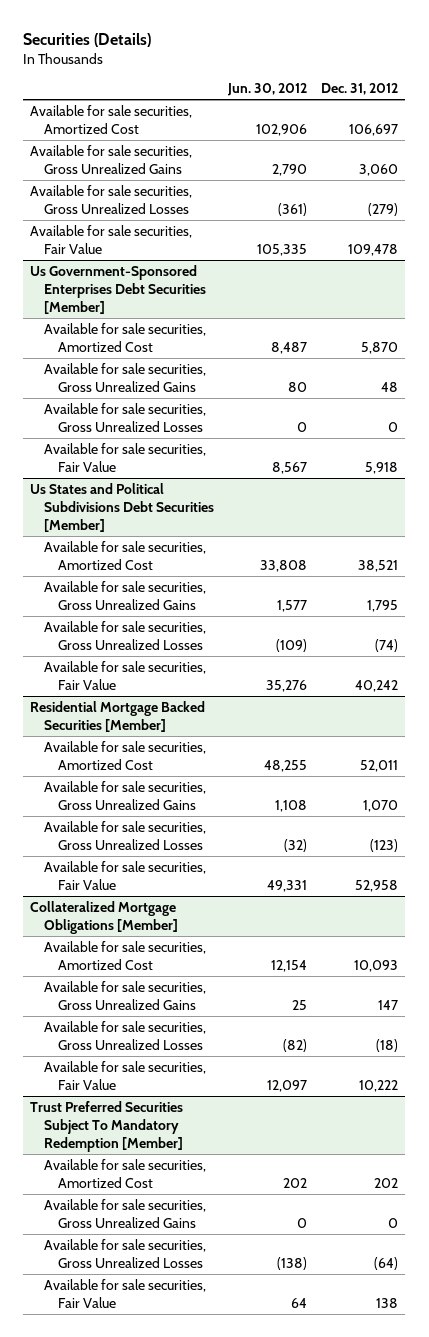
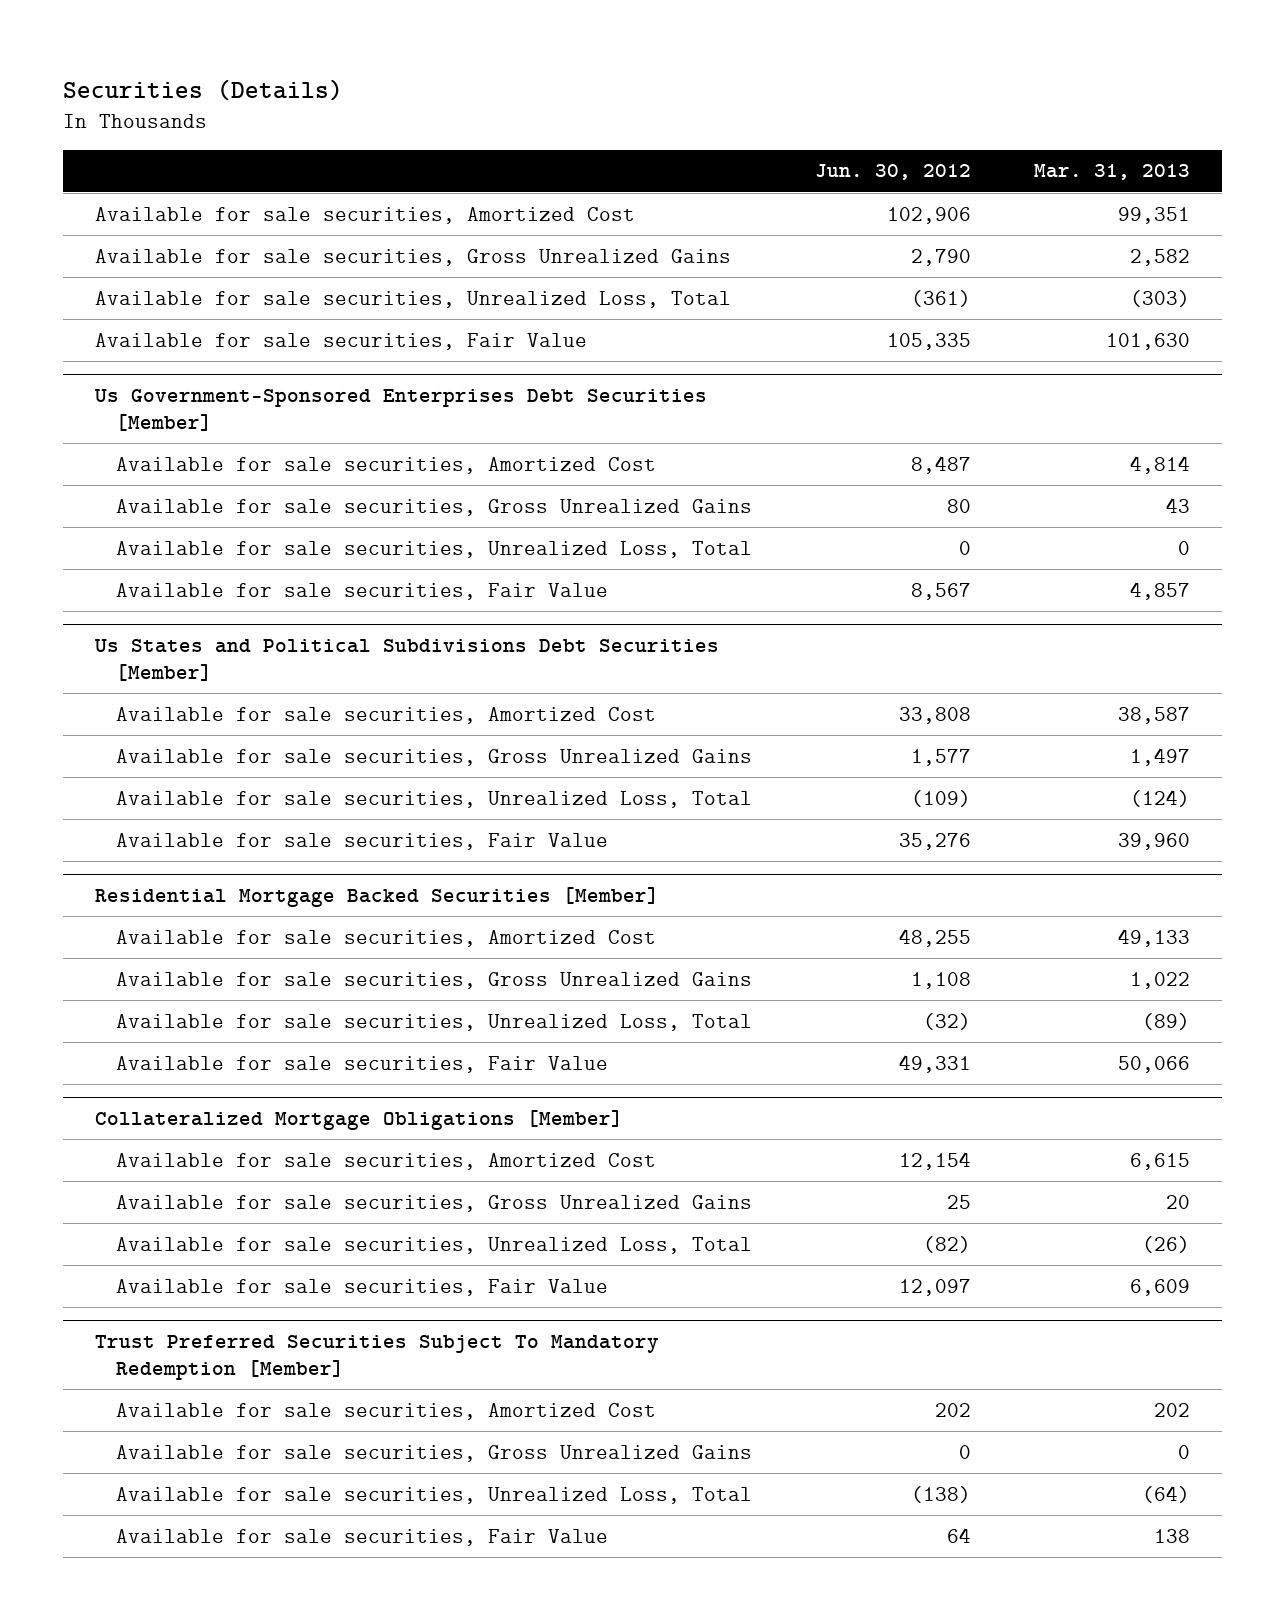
[321,83,399,96] Dec. 31, 2012 -> none
none -> [1034,164,1191,181] Mar. 31, 2013
[30,184,193,214] Available for sale securities, Gross Unrealized Losses -> [94,290,731,308] Available for sale securities, Unrealized Loss, Total
[44,402,207,432] Available for sale securities, Gross Unrealized Losses -> [116,540,753,558] Available for sale securities, Unrealized Loss, Total
[44,620,207,650] Available for sale securities, Gross Unrealized Losses -> [116,790,753,808] Available for sale securities, Unrealized Loss, Total
[44,820,207,850] Available for sale securities, Gross Unrealized Losses -> [116,1013,753,1031] Available for sale securities, Unrealized Loss, Total
[44,1020,207,1050] Available for sale securities, Gross Unrealized Losses -> [116,1236,753,1254] Available for sale securities, Unrealized Loss, Total
[44,1238,207,1268] Available for sale securities, Gross Unrealized Losses -> [116,1486,753,1504] Available for sale securities, Unrealized Loss, Total

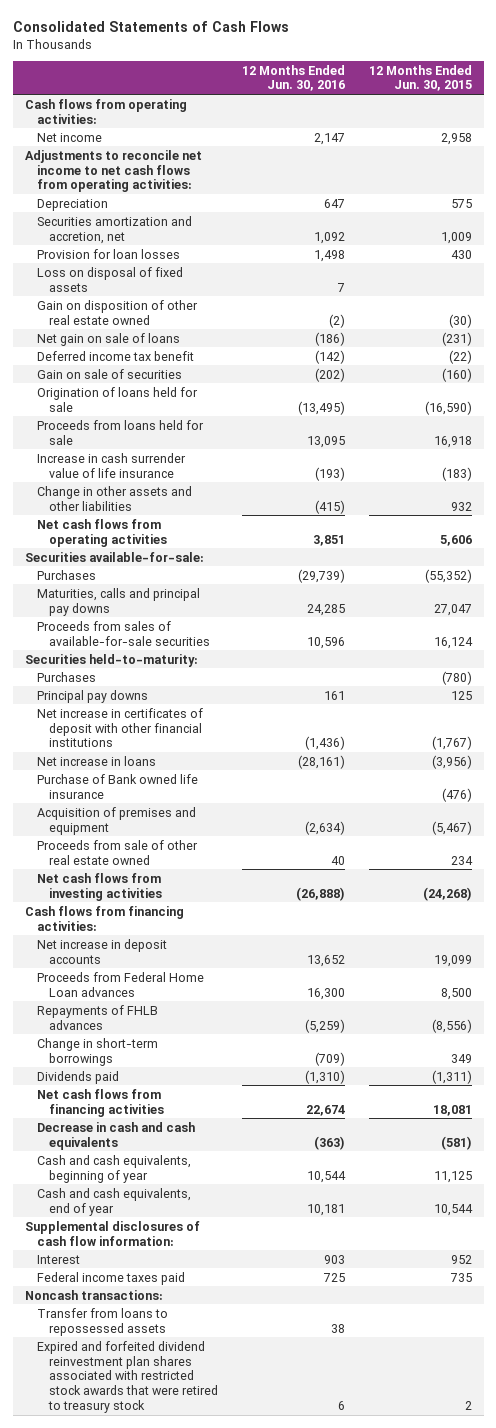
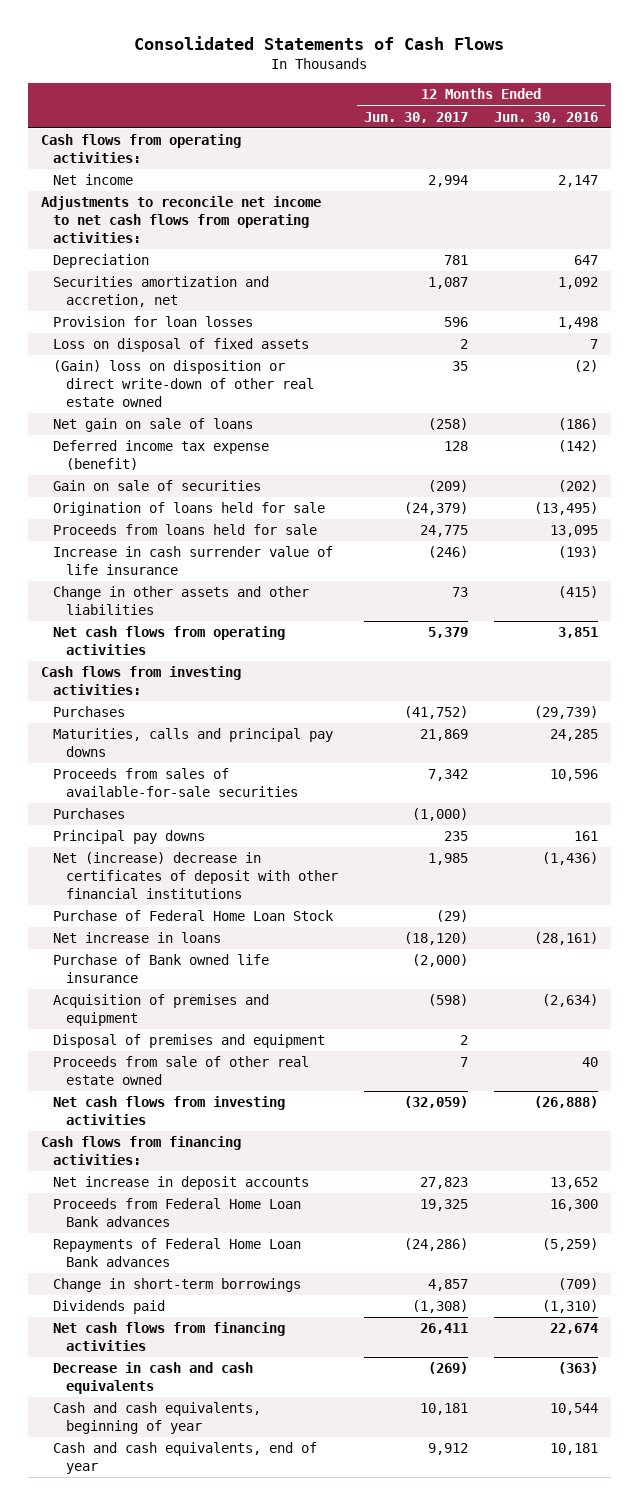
[368,64,472,92] 12 Months Ended Jun. 30, 2015 -> none
none -> [363,111,468,123] Jun. 30, 2017
[36,299,198,325] Gain on disposition of other real estate owned -> [53,360,314,407] (Gain) loss on disposition or direct write-down of other real estate owned
[36,350,194,361] Deferred income tax benefit -> [53,440,270,471] Deferred income tax expense (benefit)
[24,551,204,562] Securities available-for-sale: -> none
none -> [40,666,241,696] Cash flows from investing activities:
[24,653,198,667] Securities held-to-maturity: -> none
[36,707,203,748] Net increase in certificates of deposit with other financial institutions -> [53,852,338,899] Net (increase) decrease in certificates of deposit with other financial institutions
none -> [53,910,335,922] Purchase of Federal Home Loan Stock
none -> [53,1034,326,1049] Disposal of premises and equipment
[36,971,204,997] Proceeds from Federal Home Loan advances -> [53,1198,302,1228] Proceeds from Federal Home Loan Bank advances
[36,1004,158,1030] Repayments of FHLB advances -> [53,1238,302,1268] Repayments of Federal Home Loan Bank advances
[24,1220,200,1246] Supplemental disclosures of cash flow information: -> none
[36,1254,80,1264] Interest -> none
[36,1271,185,1285] Federal income taxes paid -> none
[24,1289,163,1300] Noncash transactions: -> none
[36,1307,168,1336] Transfer from loans to repossessed assets -> none
[36,1340,218,1414] Expired and forfeited dividend reinvestment plan shares associated with restricted stock awards that were retired to treasury stock -> none

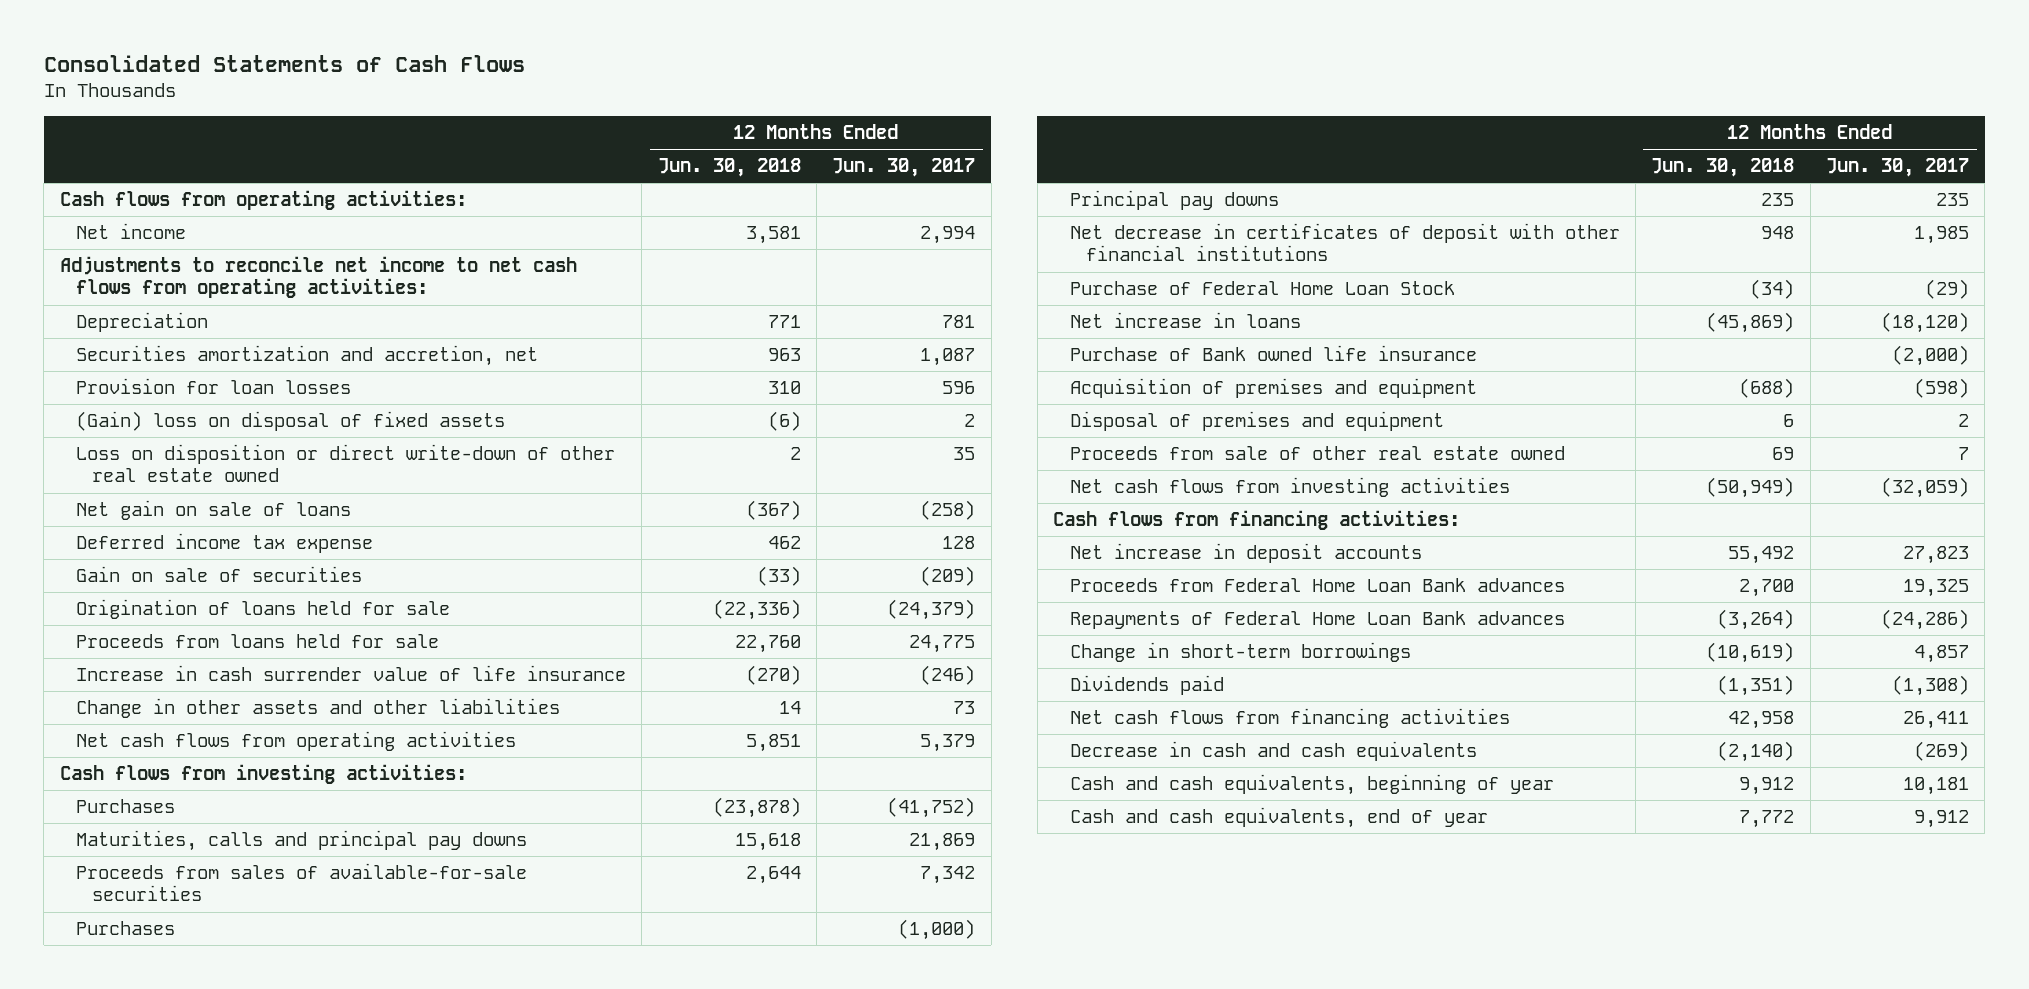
[493,111,598,123] Jun. 30, 2016 -> none
none -> [657,158,801,178] Jun. 30, 2018
[53,338,310,353] Loss on disposal of fixed assets -> [75,411,505,432] (Gain) loss on disposal of fixed assets
[53,360,314,407] (Gain) loss on disposition or direct write-down of other real estate owned -> [75,444,615,483] Loss on disposition or direct write-down of other real estate owned
[53,440,270,471] Deferred income tax expense (benefit) -> [75,533,373,554] Deferred income tax expense
[53,852,338,899] Net (increase) decrease in certificates of deposit with other financial institutions -> [1069,223,1620,262] Net decrease in certificates of deposit with other financial institutions

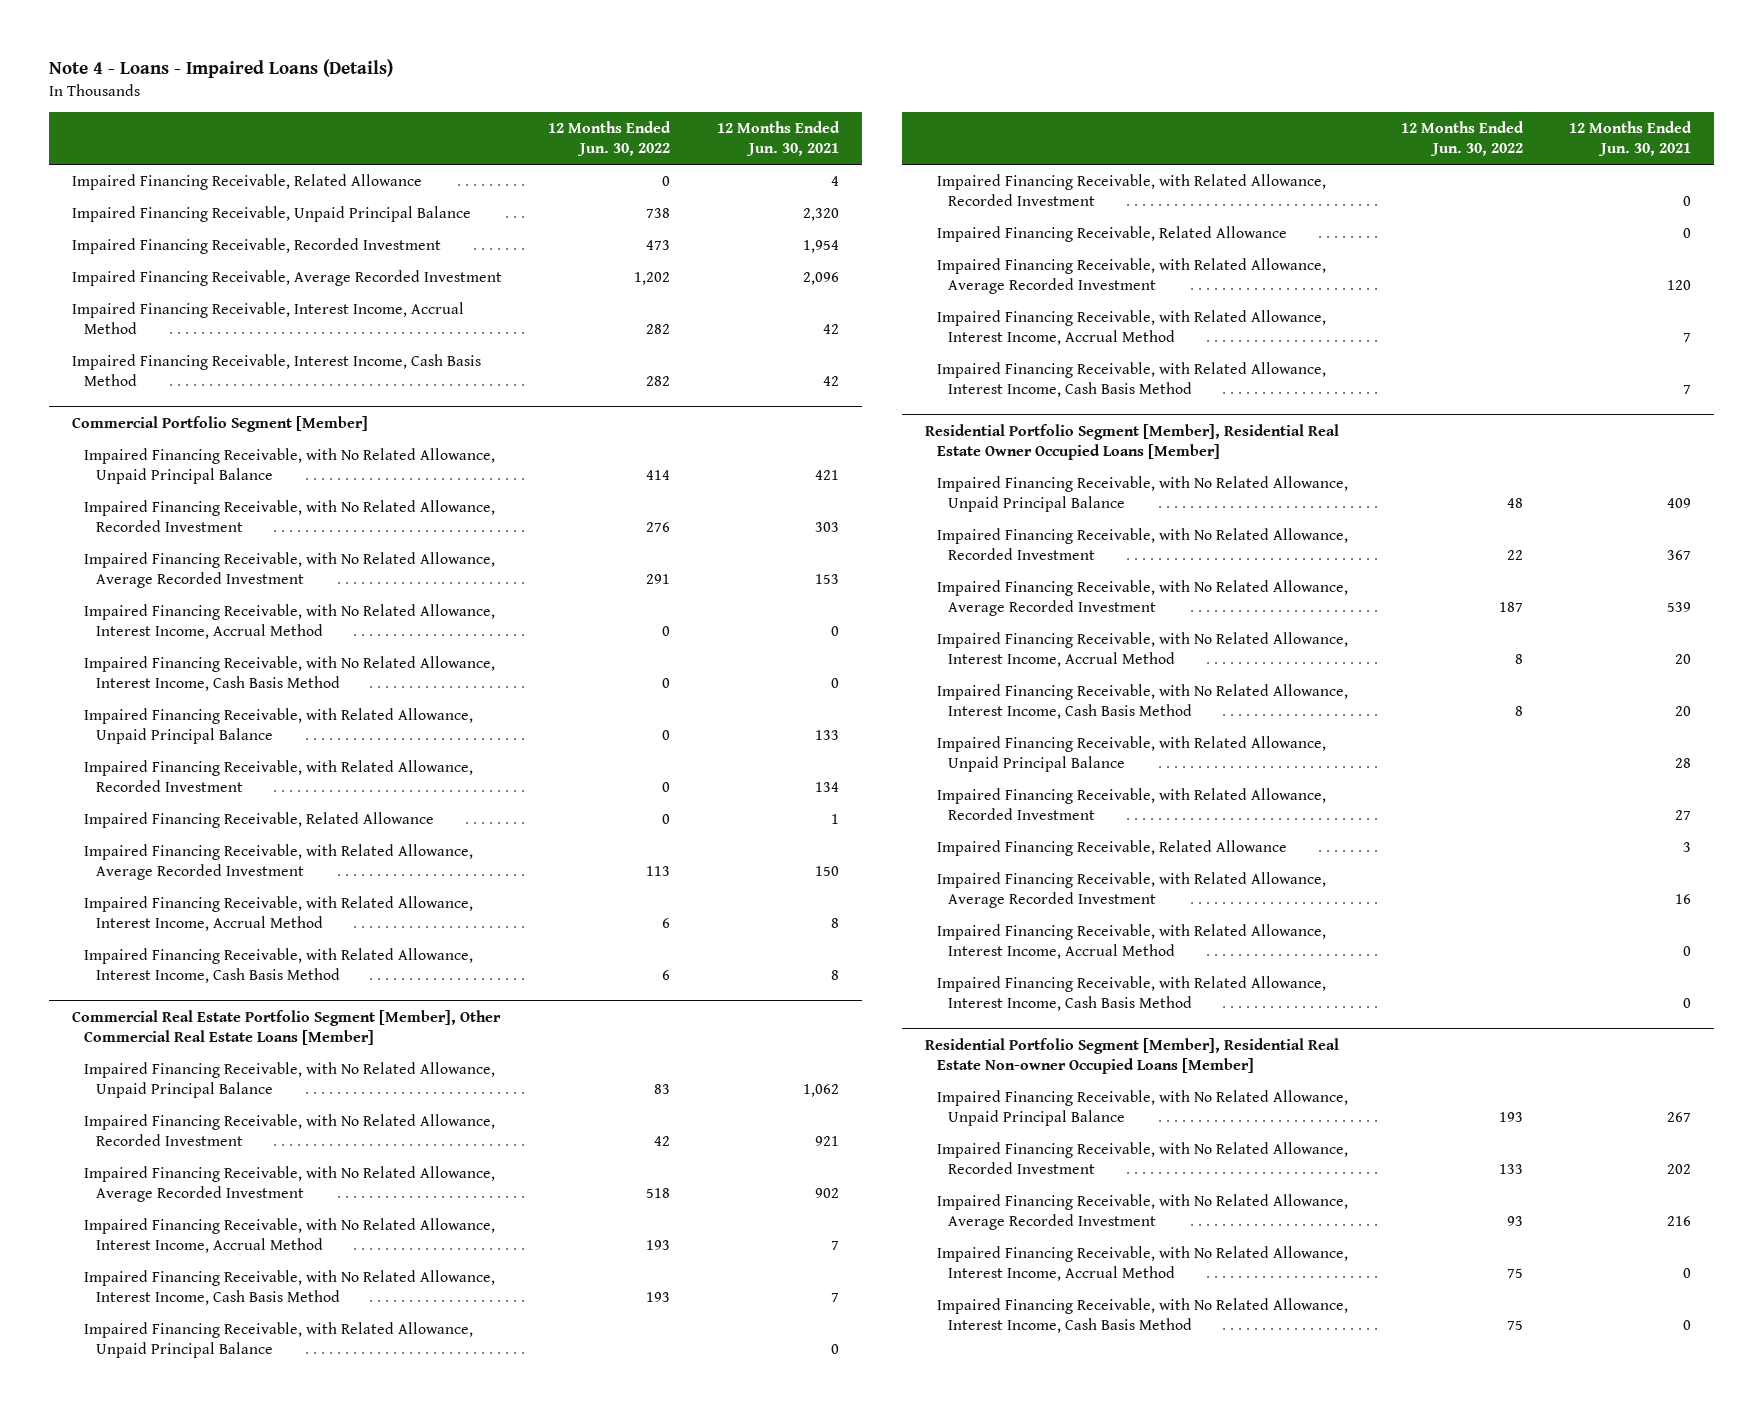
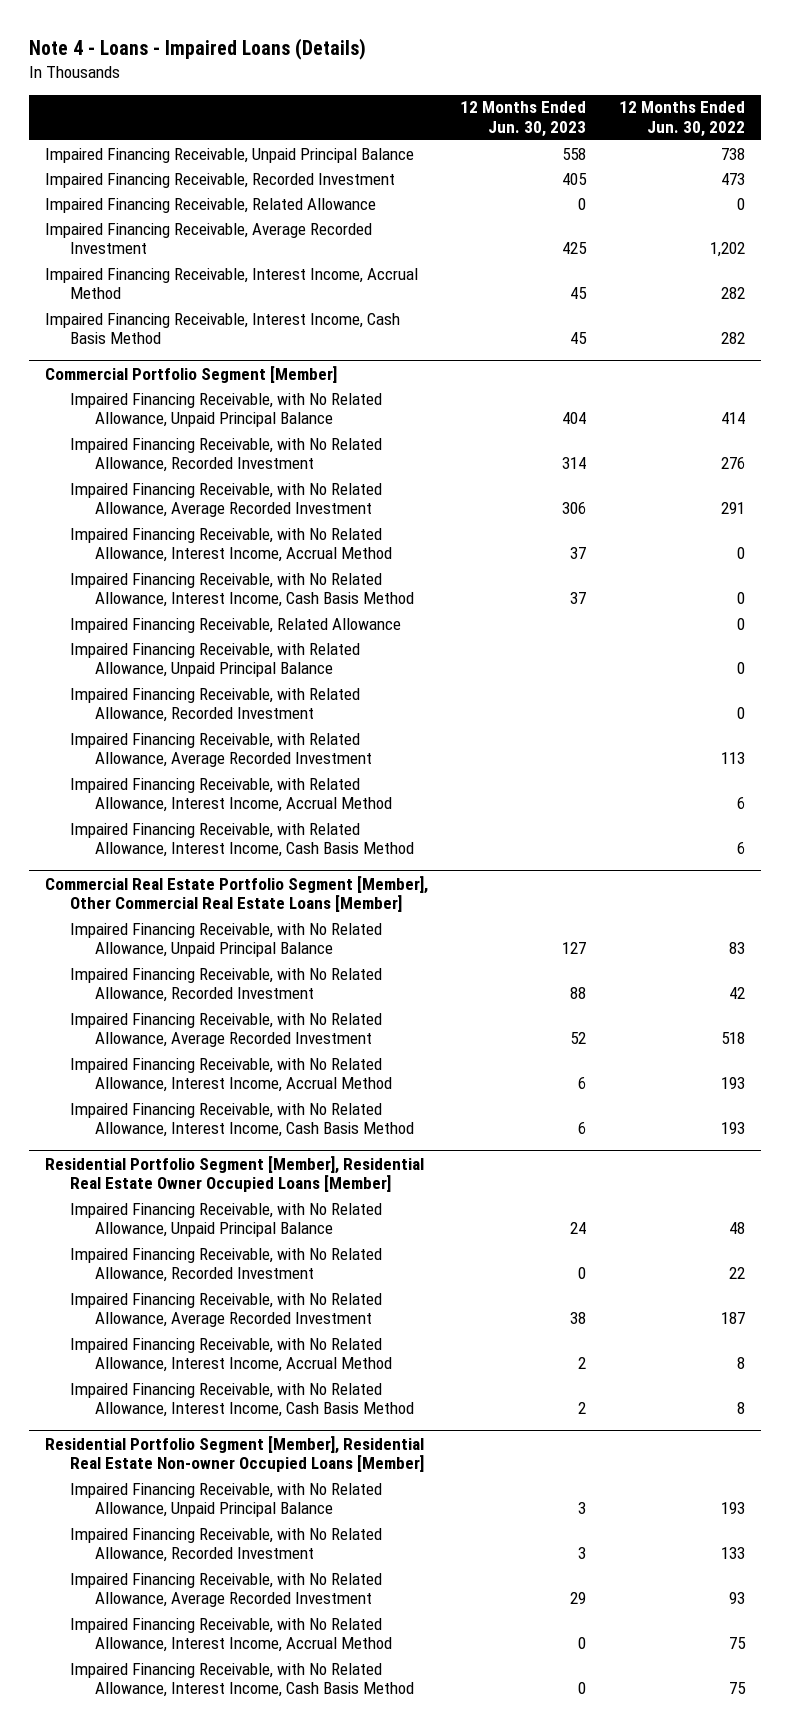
[716,121,840,157] 12 Months Ended Jun. 30, 2021 -> none
none -> [460,101,587,138] 12 Months Ended Jun. 30, 2023
[72,174,423,191] Impaired Financing Receivable, Related Allowance -> [45,197,377,213] Impaired Financing Receivable, Related Allowance
[84,812,435,829] Impaired Financing Receivable, Related Allowance -> [69,617,401,633] Impaired Financing Receivable, Related Allowance
[84,1322,474,1359] Impaired Financing Receivable, with Related Allowance, Unpaid Principal Balance -> none
[936,174,1326,207] Impaired Financing Receivable, with Related Allowance, Recorded Investment -> none
[936,226,1287,243] Impaired Financing Receivable, Related Allowance -> none
[936,258,1326,295] Impaired Financing Receivable, with Related Allowance, Average Recorded Investment -> none
[936,310,1326,346] Impaired Financing Receivable, with Related Allowance, Interest Income, Accrual Method -> none
[936,362,1326,398] Impaired Financing Receivable, with Related Allowance, Interest Income, Cash Basis Method -> none
[936,736,1326,773] Impaired Financing Receivable, with Related Allowance, Unpaid Principal Balance -> none
[936,788,1326,821] Impaired Financing Receivable, with Related Allowance, Recorded Investment -> none
[936,840,1287,857] Impaired Financing Receivable, Related Allowance -> none
[936,872,1326,909] Impaired Financing Receivable, with Related Allowance, Average Recorded Investment -> none
[936,924,1326,960] Impaired Financing Receivable, with Related Allowance, Interest Income, Accrual Method -> none
[936,976,1326,1012] Impaired Financing Receivable, with Related Allowance, Interest Income, Cash Basis Method -> none

